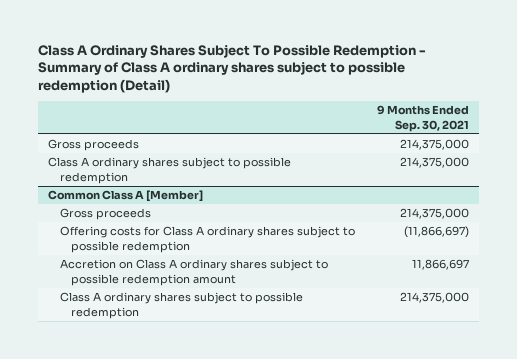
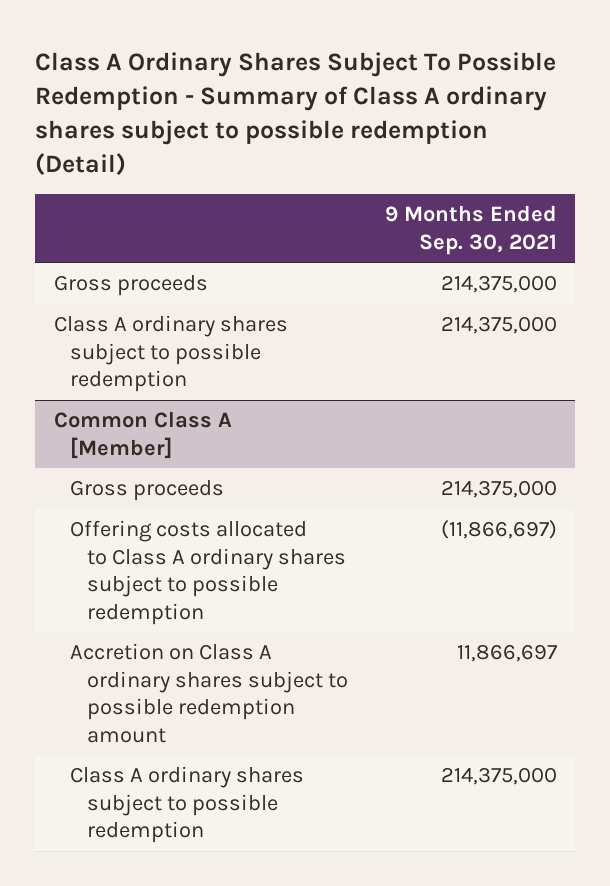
[59,226,355,253] Offering costs for Class A ordinary shares subject to possible redemption -> [70,520,346,625] Offering costs allocated to Class A ordinary shares subject to possible redemption

